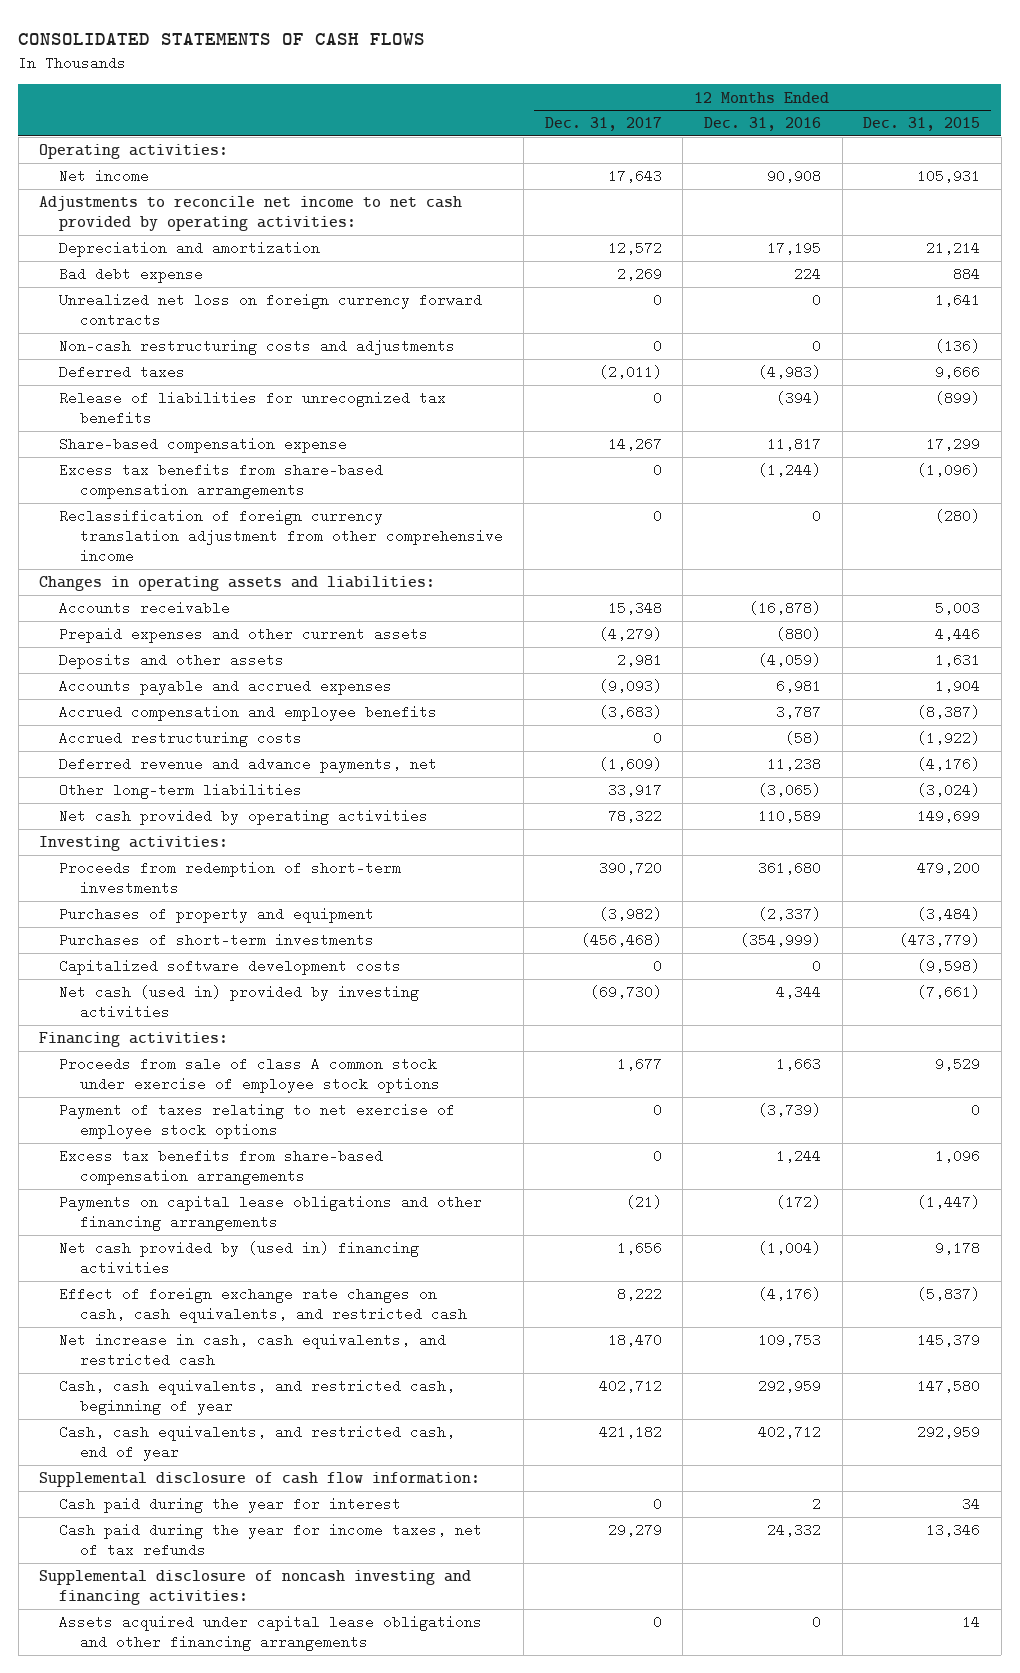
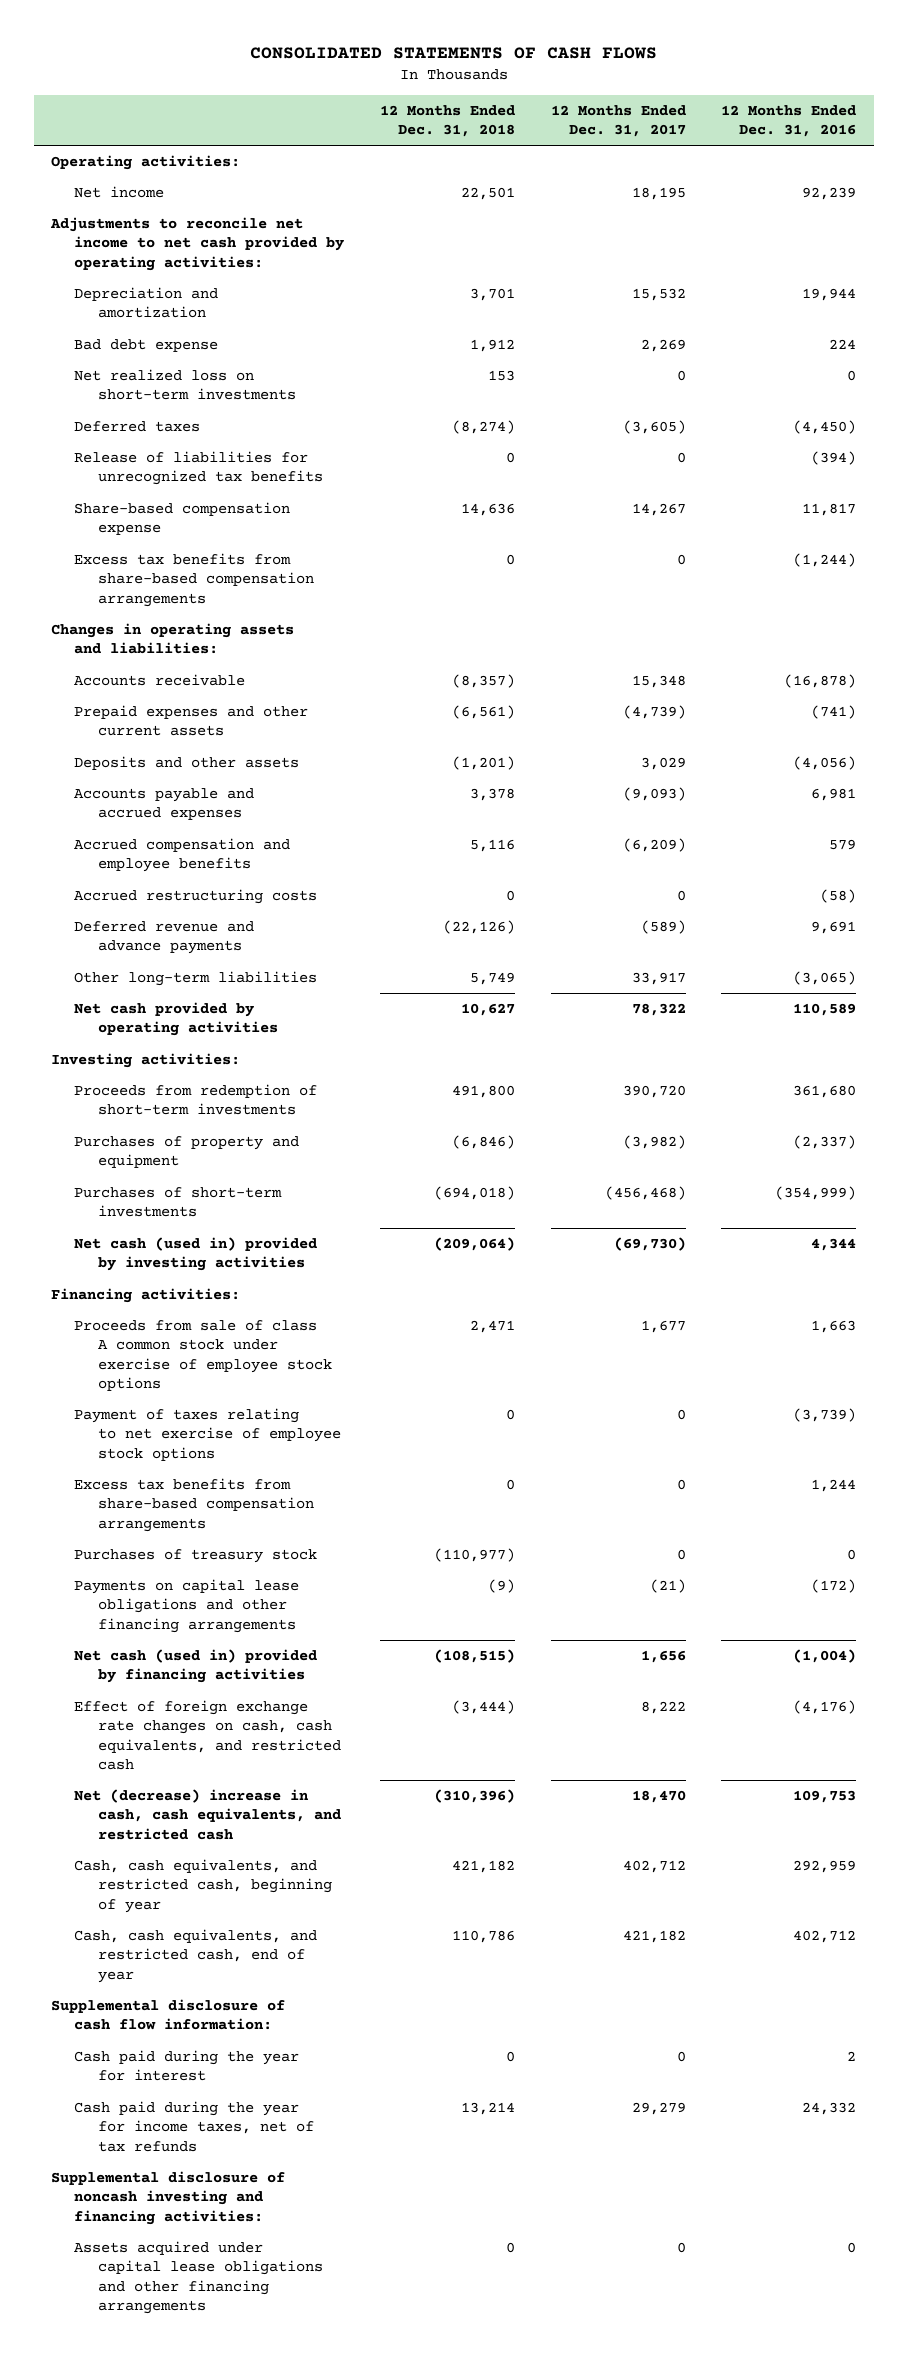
[863,117,981,132] Dec. 31, 2015 -> none
none -> [380,104,516,137] 12 Months Ended Dec. 31, 2018
[607,169,662,184] 17,643 -> [631,187,686,201] 18,195
[766,169,821,184] 90,908 -> [802,187,857,201] 92,239
[607,241,662,256] 12,572 -> [631,288,686,302] 15,532
[766,241,821,256] 17,195 -> [802,288,857,302] 19,944
[59,293,483,328] Unrealized net loss on foreign currency forward contracts -> none
[59,339,456,356] Non-cash restructuring costs and adjustments -> none
none -> [74,369,296,401] Net realized loss on short-term investments
[598,365,662,380] (2,011) -> [622,420,686,435] (3,605)
[757,365,821,380] (4,983) -> [793,420,857,435] (4,450)
[59,509,503,564] Reclassification of foreign currency translation adjustment from other comprehensive income -> none
[598,627,662,642] (4,279) -> [622,705,686,720] (4,739)
[775,627,821,642] (880) -> [811,705,857,720] (741)
[616,653,662,668] 2,981 -> [640,757,686,771] 3,029
[757,653,821,668] (4,059) -> [793,756,857,771] (4,056)
[598,705,662,720] (3,683) -> [622,838,686,853] (6,209)
[775,705,821,720] 3,787 -> [829,839,857,851] 579
[59,757,438,774] Deferred revenue and advance payments, net -> [74,921,255,955] Deferred revenue and advance payments
[598,757,662,772] (1,609) -> [640,920,686,935] (589)
[766,757,821,772] 11,238 -> [811,921,857,935] 9,691
[59,959,402,976] Capitalized software development costs -> none
none -> [74,1549,318,1564] Purchases of treasury stock
[59,1241,420,1276] Net cash provided by (used in) financing activities -> [74,1649,318,1684] Net cash (used in) provided by financing activities
[59,1333,447,1368] Net increase in cash, cash equivalents, and restricted cash -> [74,1789,341,1840] Net (decrease) increase in cash, cash equivalents, and restricted cash

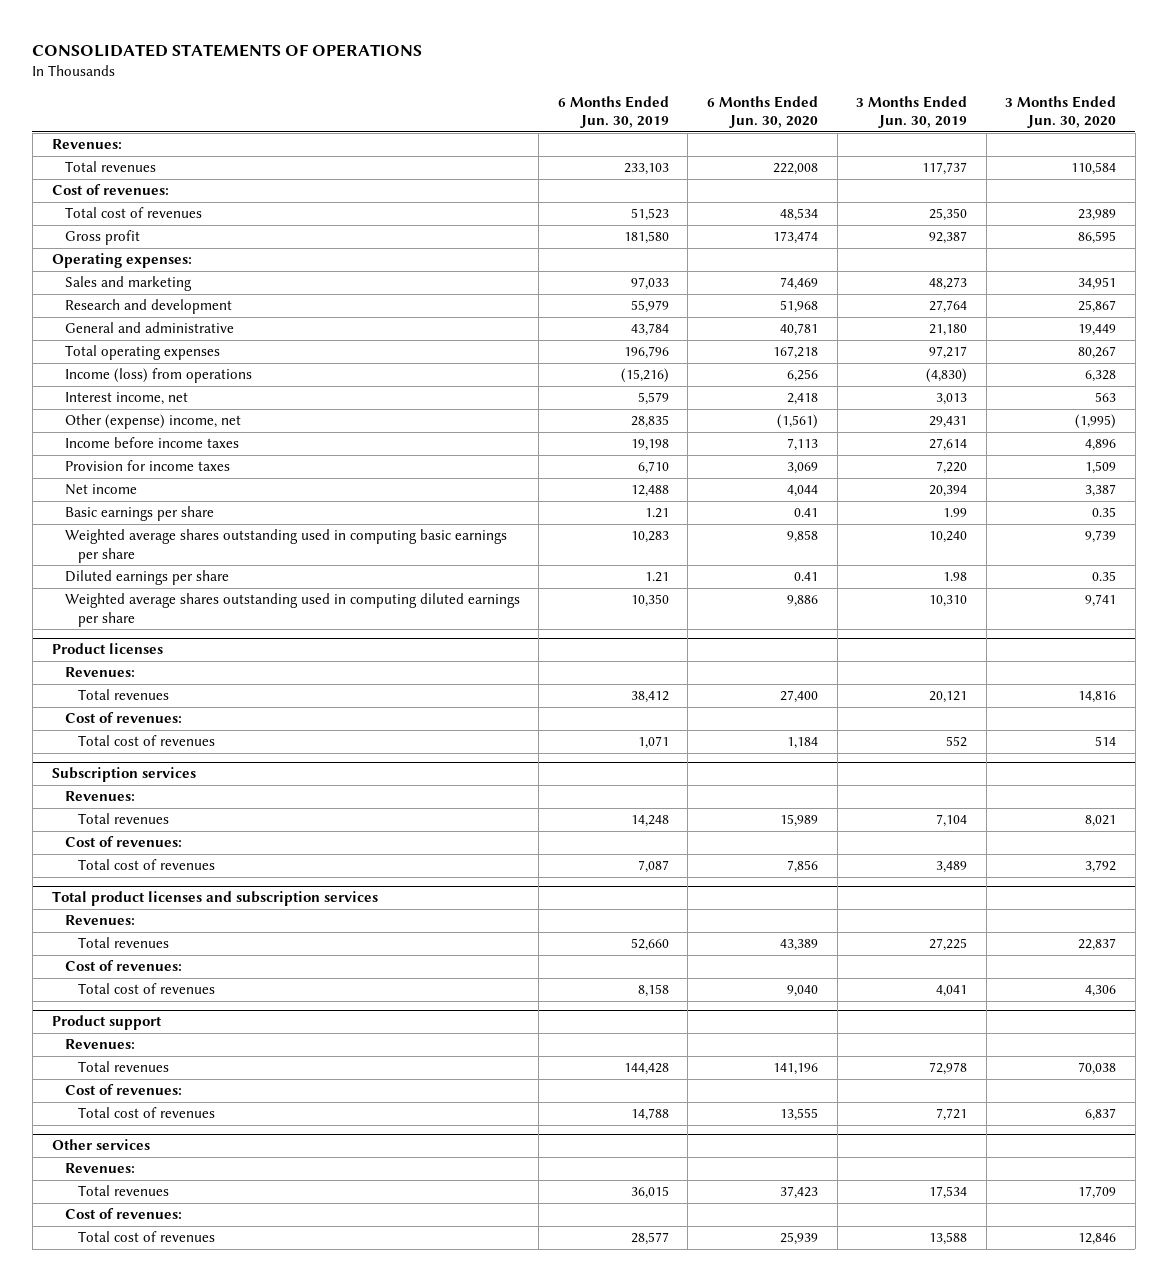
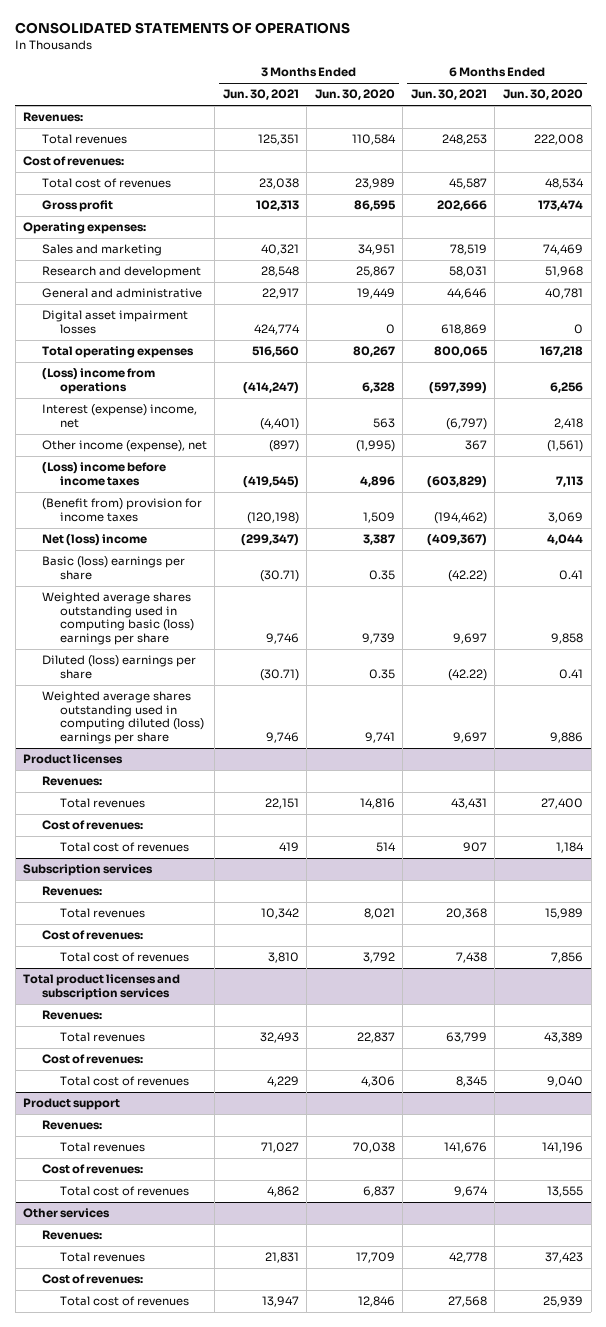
[557,95,669,128] 6 Months Ended Jun. 30, 2019 -> none
[856,95,968,128] 3 Months Ended Jun. 30, 2019 -> none
none -> [222,89,299,101] Jun. 30, 2021
none -> [410,89,487,101] Jun. 30, 2021
none -> [41,310,188,334] Digital asset impairment losses
[64,368,252,384] Income (loss) from operations -> [41,368,155,394] (Loss) income from operations
[64,392,188,406] Interest income, net -> [41,404,197,428] Interest (expense) income, net
[64,414,241,430] Other (expense) income, net -> [41,440,207,453] Other income (expense), net
[64,437,239,449] Income before income taxes -> [41,462,166,486] (Loss) income before income taxes
[64,460,230,472] Provision for income taxes -> [41,498,202,522] (Benefit from) provision for income taxes
[64,484,137,496] Net income -> [41,534,147,547] Net (loss) income
[64,506,214,522] Basic earnings per share -> [41,556,185,580] Basic (loss) earnings per share
[64,529,507,563] Weighted average shares outstanding used in computing basic earnings per share -> [41,592,194,646] Weighted average shares outstanding used in computing basic (loss) earnings per share
[64,570,229,586] Diluted earnings per share -> [41,655,196,679] Diluted (loss) earnings per share
[64,593,520,627] Weighted average shares outstanding used in computing diluted earnings per share -> [41,691,204,745] Weighted average shares outstanding used in computing diluted (loss) earnings per share

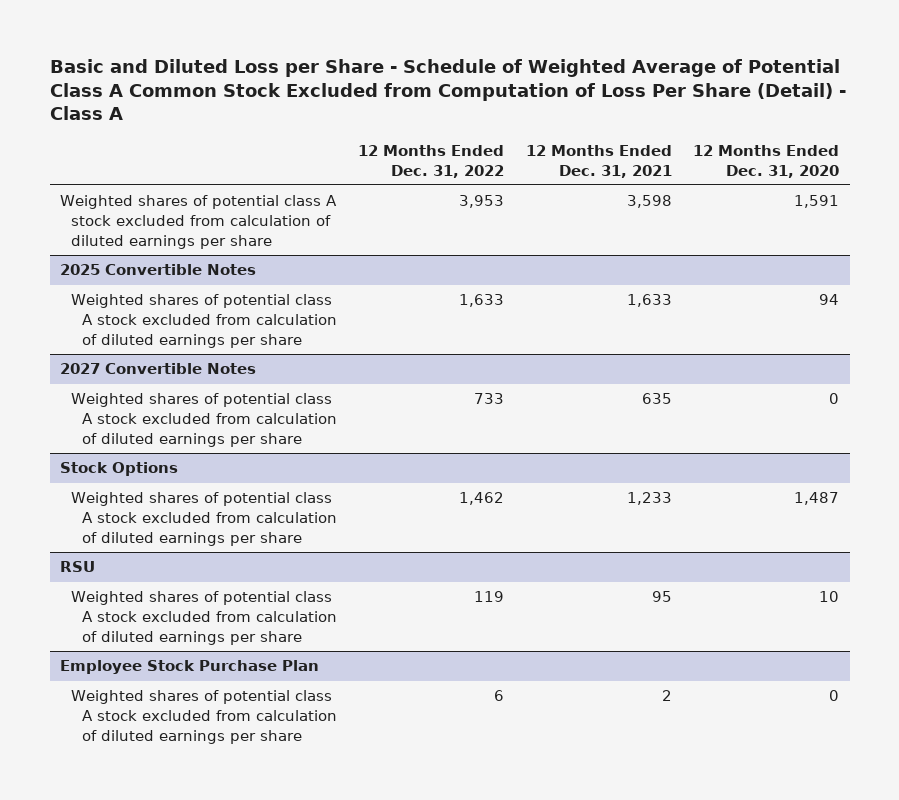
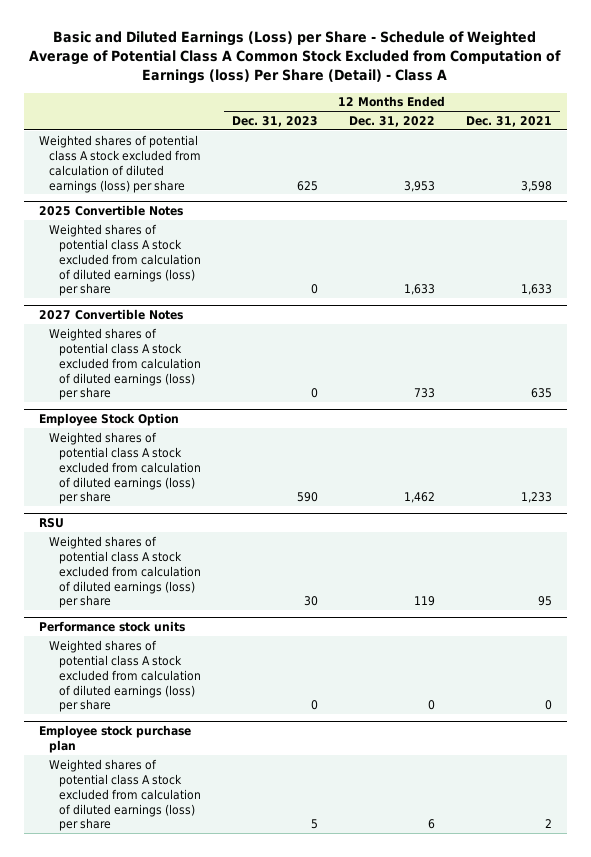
[49,59,846,121] Basic and Diluted Loss per Share - Schedule of Weighted Average of Potential Class A Common Stock Excluded from Computation of Loss Per Share (Detail) - Class A -> [29,31,562,85] Basic and Diluted Earnings (Loss) per Share - Schedule of Weighted Average of Potential Class A Common Stock Excluded from Computation of Earnings (loss) Per Share (Detail) - Class A
[692,144,839,178] 12 Months Ended Dec. 31, 2020 -> none
none -> [231,115,318,127] Dec. 31, 2023
[60,195,338,249] Weighted shares of potential class A stock excluded from calculation of diluted earnings per share -> [39,134,201,193] Weighted shares of potential class A stock excluded from calculation of diluted earnings (loss) per share
[71,294,337,348] Weighted shares of potential class A stock excluded from calculation of diluted earnings per share -> [48,223,201,297] Weighted shares of potential class A stock excluded from calculation of diluted earnings (loss) per share
[71,393,337,447] Weighted shares of potential class A stock excluded from calculation of diluted earnings per share -> [48,327,201,401] Weighted shares of potential class A stock excluded from calculation of diluted earnings (loss) per share
[60,462,179,477] Stock Options -> [39,413,180,427] Employee Stock Option
[71,492,337,546] Weighted shares of potential class A stock excluded from calculation of diluted earnings per share -> [48,431,201,505] Weighted shares of potential class A stock excluded from calculation of diluted earnings (loss) per share
[71,591,337,645] Weighted shares of potential class A stock excluded from calculation of diluted earnings per share -> [48,535,201,609] Weighted shares of potential class A stock excluded from calculation of diluted earnings (loss) per share
[60,660,320,675] Employee Stock Purchase Plan -> [39,621,186,633] Performance stock units
[71,690,337,744] Weighted shares of potential class A stock excluded from calculation of diluted earnings per share -> [48,639,201,713] Weighted shares of potential class A stock excluded from calculation of diluted earnings (loss) per share
[494,690,505,702] 6 -> [427,700,435,711] 0
[661,690,672,702] 2 -> [544,700,552,711] 0
none -> [39,725,192,754] Employee stock purchase plan
none -> [48,758,201,832] Weighted shares of potential class A stock excluded from calculation of diluted earnings (loss) per share

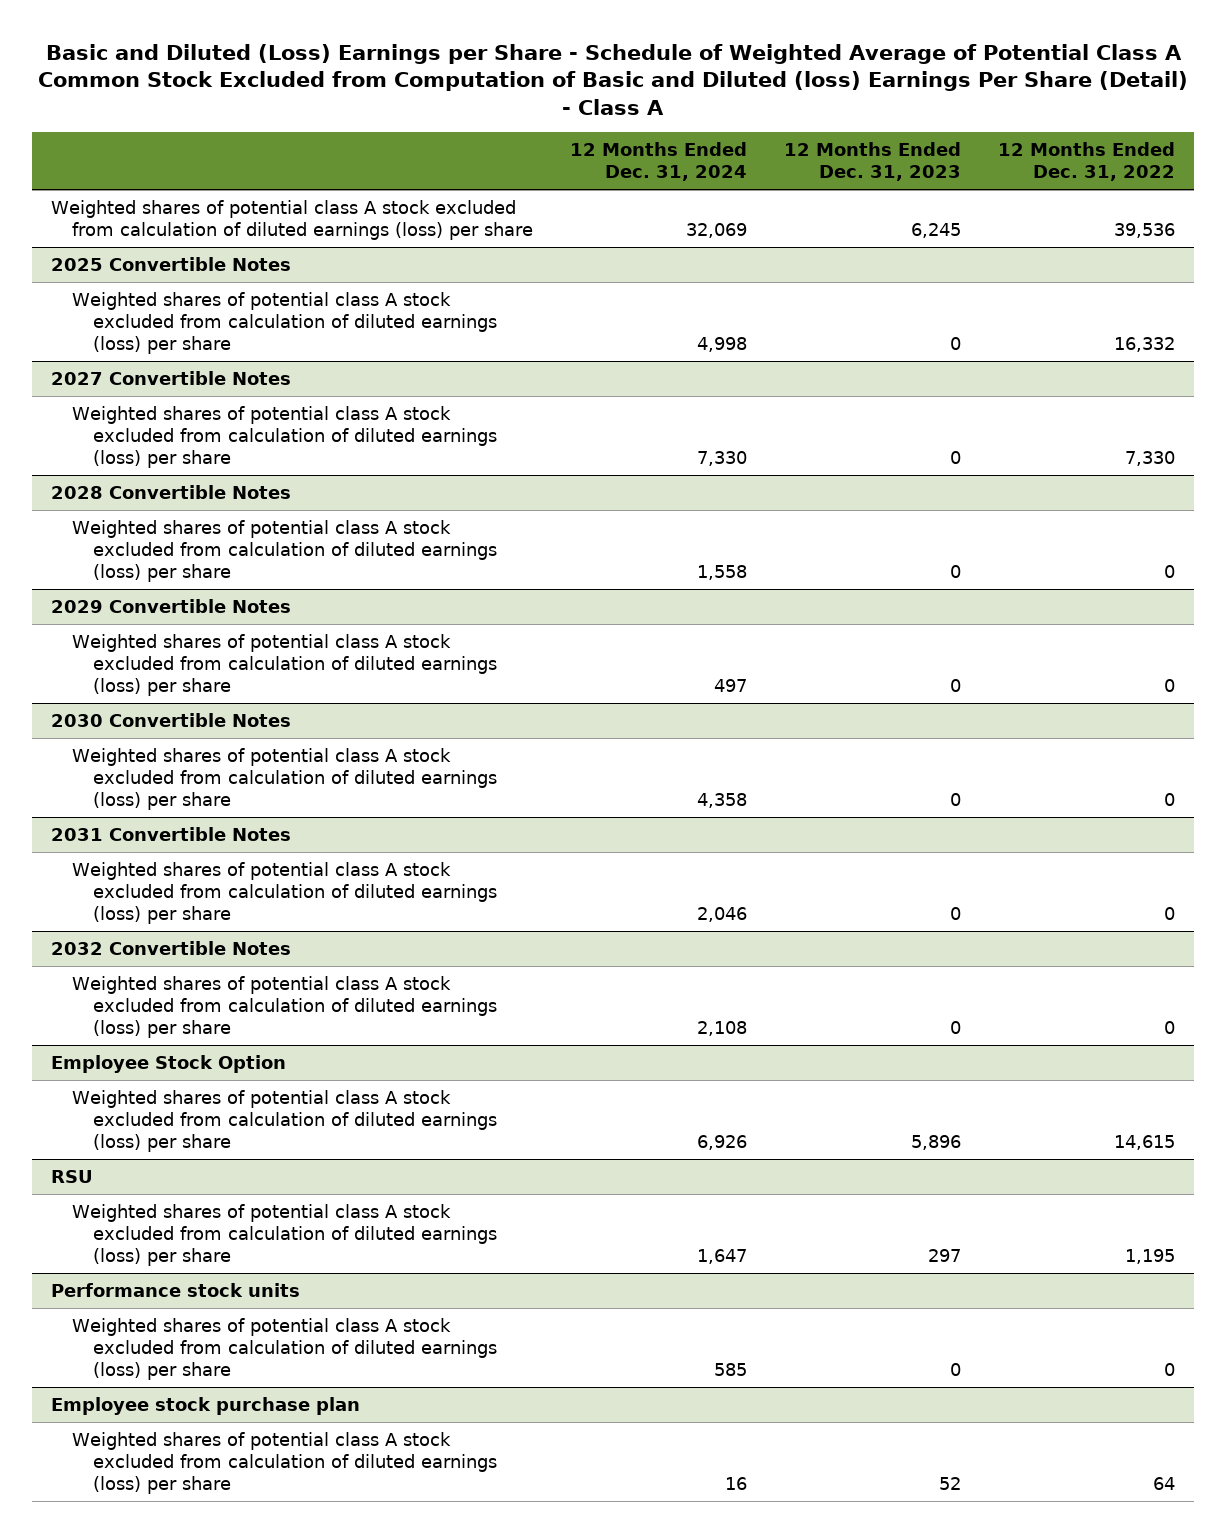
[29,31,562,85] Basic and Diluted Earnings (Loss) per Share - Schedule of Weighted Average of Potential Class A Common Stock Excluded from Computation of Earnings (loss) Per Share (Detail) - Class A -> [38,43,1189,115] Basic and Diluted (Loss) Earnings per Share - Schedule of Weighted Average of Potential Class A Common Stock Excluded from Computation of Basic and Diluted (loss) Earnings Per Share (Detail) - Class A
[465,115,552,127] Dec. 31, 2021 -> none
none -> [569,142,747,182] 12 Months Ended Dec. 31, 2024
[296,180,318,191] 625 -> [911,222,962,238] 6,245
[403,180,435,192] 3,953 -> [1114,222,1176,238] 39,536
[403,284,435,296] 1,633 -> [1114,336,1176,352] 16,332
[413,388,435,399] 733 -> [1125,450,1176,466] 7,330
none -> [50,485,291,500] 2028 Convertible Notes
none -> [71,520,497,582] Weighted shares of potential class A stock excluded from calculation of diluted earnings (loss) per share
none -> [50,599,291,614] 2029 Convertible Notes
none -> [71,634,497,696] Weighted shares of potential class A stock excluded from calculation of diluted earnings (loss) per share
none -> [50,713,291,728] 2030 Convertible Notes
none -> [71,748,497,810] Weighted shares of potential class A stock excluded from calculation of diluted earnings (loss) per share
none -> [50,827,291,842] 2031 Convertible Notes
none -> [71,862,497,924] Weighted shares of potential class A stock excluded from calculation of diluted earnings (loss) per share
none -> [50,941,291,956] 2032 Convertible Notes
none -> [71,976,497,1038] Weighted shares of potential class A stock excluded from calculation of diluted earnings (loss) per share
[296,492,318,503] 590 -> [911,1134,962,1150] 5,896
[403,492,435,504] 1,462 -> [1114,1134,1176,1150] 14,615
[303,596,318,607] 30 -> [928,1248,962,1262] 297
[413,596,435,607] 119 -> [1125,1248,1176,1264] 1,195
[310,819,318,830] 5 -> [939,1476,962,1490] 52
[427,819,435,830] 6 -> [1153,1476,1176,1490] 64

